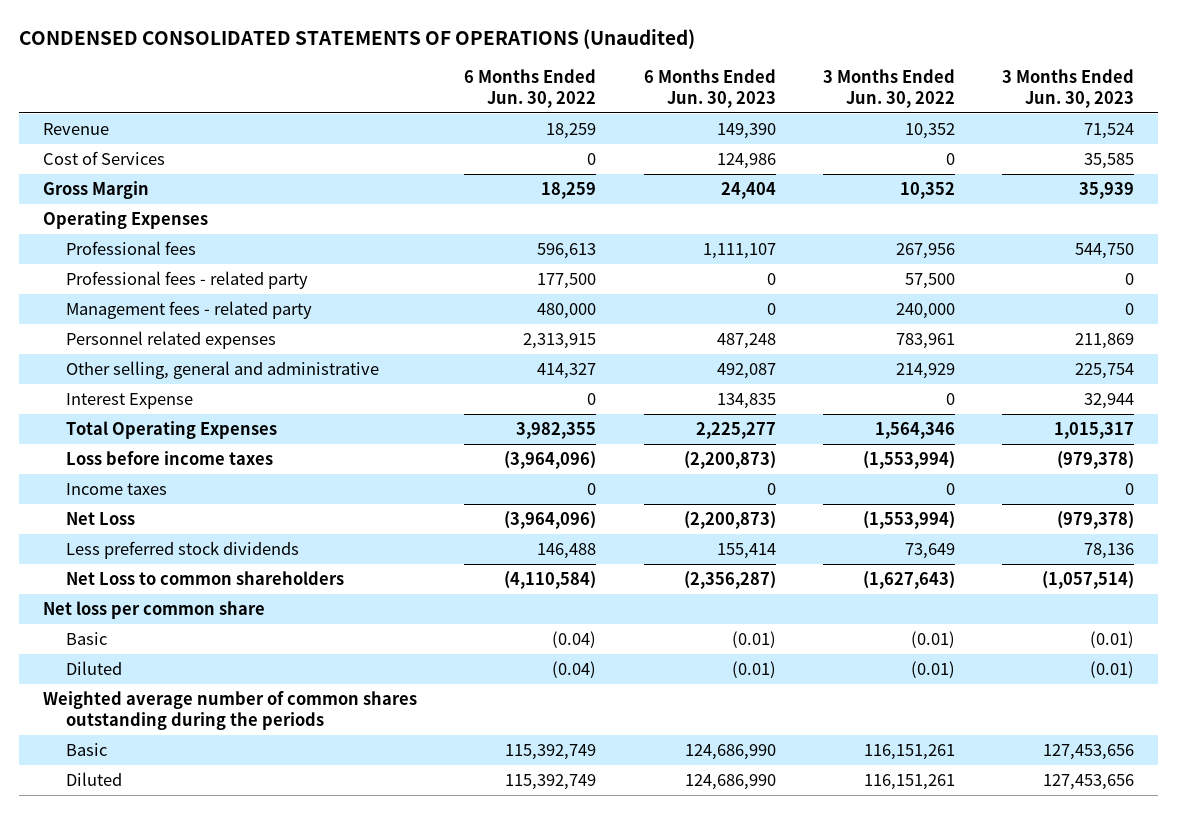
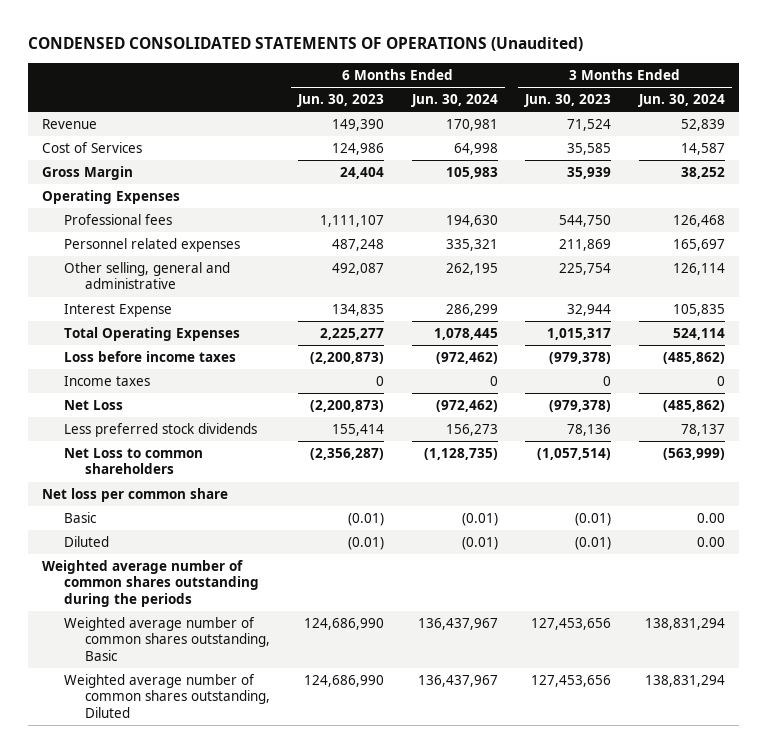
[464,68,597,108] 6 Months Ended Jun. 30, 2022 -> none
[822,68,955,108] 3 Months Ended Jun. 30, 2022 -> none
none -> [410,94,498,108] Jun. 30, 2024
none -> [638,94,726,108] Jun. 30, 2024
[66,270,309,289] Professional fees - related party -> none
[66,300,313,319] Management fees - related party -> none
[66,742,108,756] Basic -> [63,616,271,661] Weighted average number of common shares outstanding, Basic
[66,771,123,786] Diluted -> [63,673,271,718] Weighted average number of common shares outstanding, Diluted

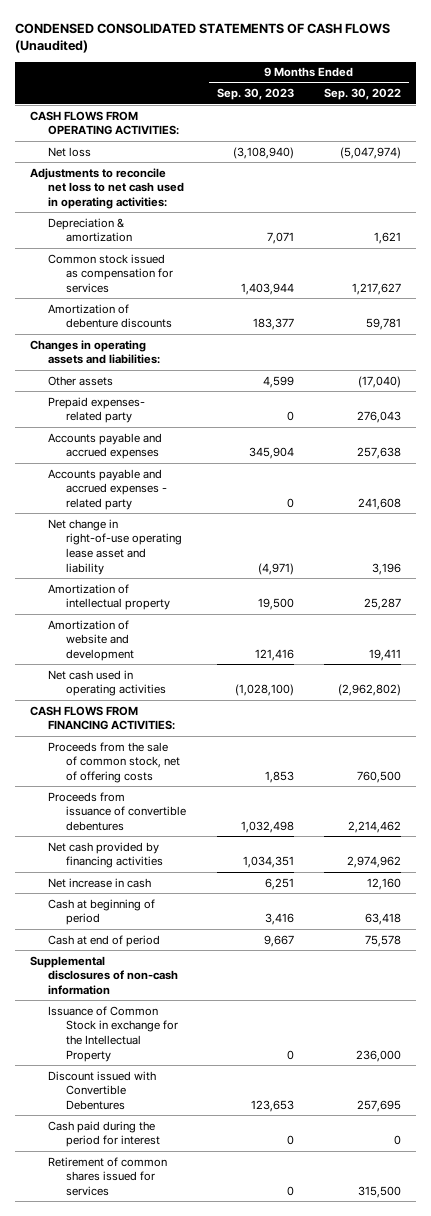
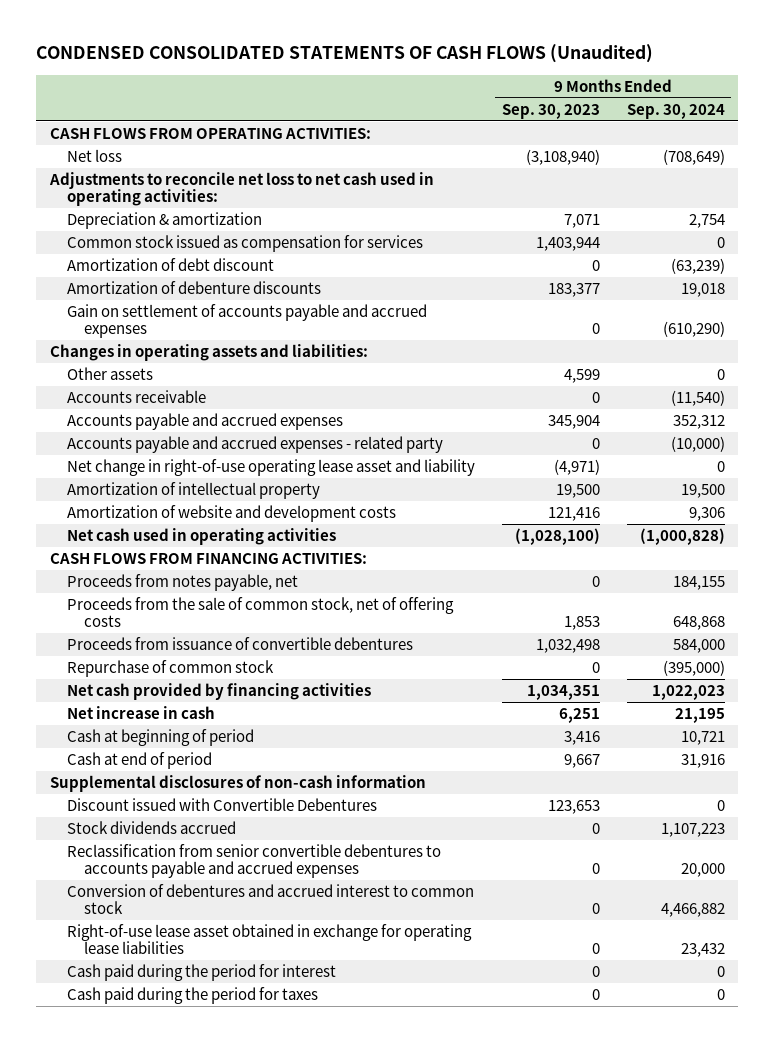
[324,88,402,101] Sep. 30, 2022 -> none
none -> [626,103,725,119] Sep. 30, 2024
none -> [66,258,274,272] Amortization of debt discount
none -> [66,304,427,339] Gain on settlement of accounts payable and accrued expenses
[48,396,146,424] Prepaid expenses- related party -> none
none -> [66,390,206,404] Accounts receivable
[48,619,135,661] Amortization of website and development -> [66,505,396,523] Amortization of website and development costs
none -> [66,574,298,592] Proceeds from notes payable, net
none -> [66,660,274,678] Repurchase of common stock
[48,1005,179,1062] Issuance of Common Stock in exchange for the Intellectual Property -> none
none -> [66,821,236,835] Stock dividends accrued
none -> [66,844,441,879] Reclassification from senior convertible debentures to accounts payable and accrued expenses
none -> [66,884,474,915] Conversion of debentures and accrued interest to common stock
none -> [66,924,472,955] Right-of-use lease asset obtained in exchange for operating lease liabilities
[48,1156,168,1196] Retirement of common shares issued for services -> none
none -> [66,987,318,1005] Cash paid during the period for taxes

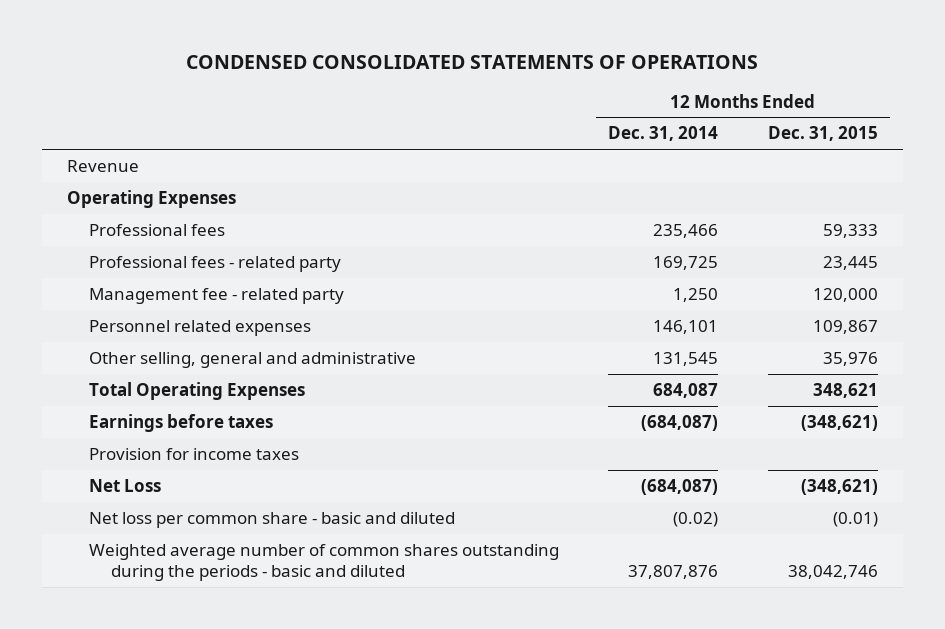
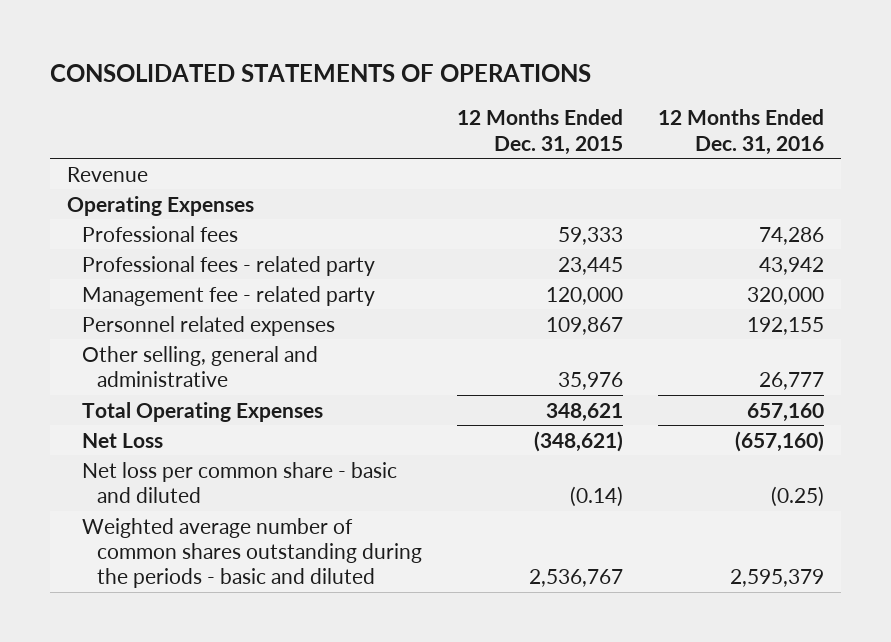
[186,54,759,69] CONDENSED CONSOLIDATED STATEMENTS OF OPERATIONS -> [50,64,592,83] CONSOLIDATED STATEMENTS OF OPERATIONS
[608,126,719,142] Dec. 31, 2014 -> none
none -> [657,109,824,155] 12 Months Ended Dec. 31, 2016
[88,414,273,433] Earnings before taxes -> none
[88,448,299,461] Provision for income taxes -> none
[832,512,878,528] (0.01) -> [569,485,623,507] (0.14)
[787,564,878,579] 38,042,746 -> [528,569,623,588] 2,536,767

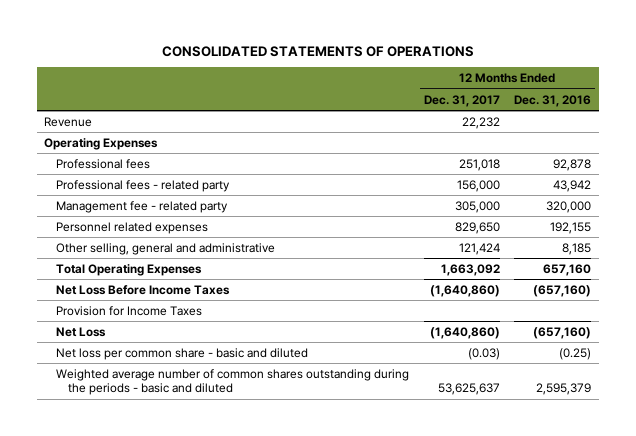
[456,109,623,155] 12 Months Ended Dec. 31, 2015 -> none
none -> [423,94,500,107] Dec. 31, 2017
[758,226,824,245] 74,286 -> [553,158,592,171] 92,878
[758,371,824,390] 26,777 -> [562,242,592,255] 8,185
none -> [56,284,231,295] Net Loss Before Income Taxes
none -> [56,305,203,316] Provision for Income Taxes

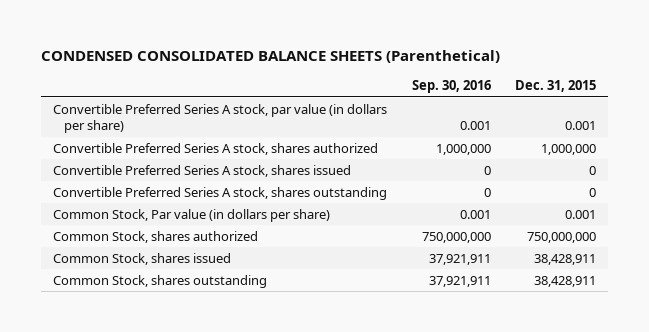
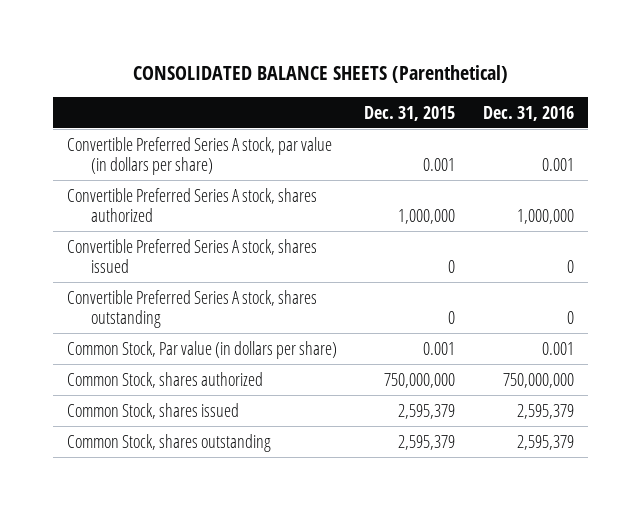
[40,50,500,64] CONDENSED CONSOLIDATED BALANCE SHEETS (Parenthetical) -> [133,64,509,83] CONSOLIDATED BALANCE SHEETS (Parenthetical)
[411,80,491,94] Sep. 30, 2016 -> none
none -> [483,105,575,121] Dec. 31, 2016
[534,253,597,265] 38,428,911 -> [398,403,456,419] 2,595,379
[534,275,597,287] 38,428,911 -> [398,434,456,450] 2,595,379

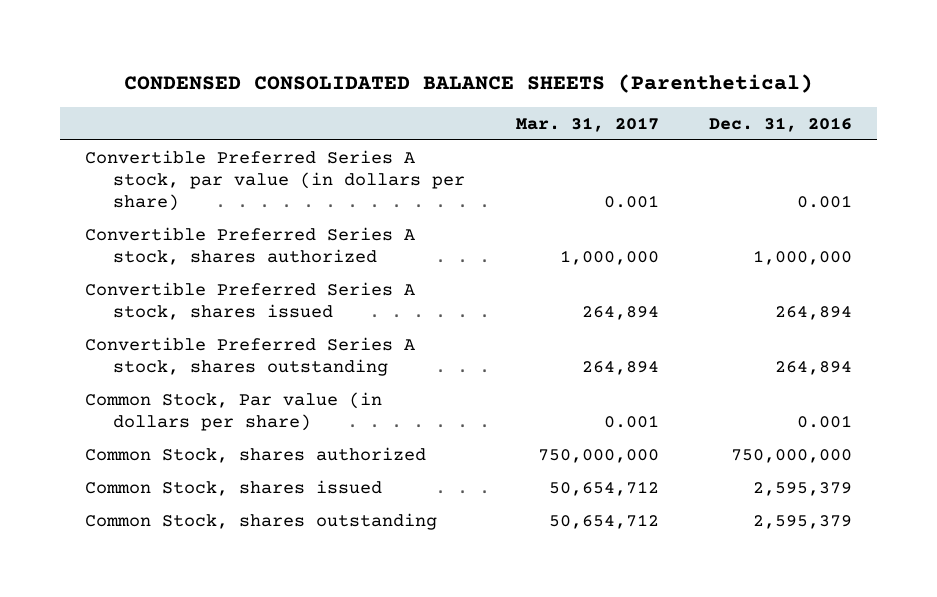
[133,64,509,83] CONSOLIDATED BALANCE SHEETS (Parenthetical) -> [123,73,813,93] CONDENSED CONSOLIDATED BALANCE SHEETS (Parenthetical)
[364,105,456,121] Dec. 31, 2015 -> none
none -> [515,116,659,132] Mar. 31, 2017
[567,260,575,274] 0 -> [775,306,853,321] 264,894
[567,311,575,325] 0 -> [775,361,853,376] 264,894

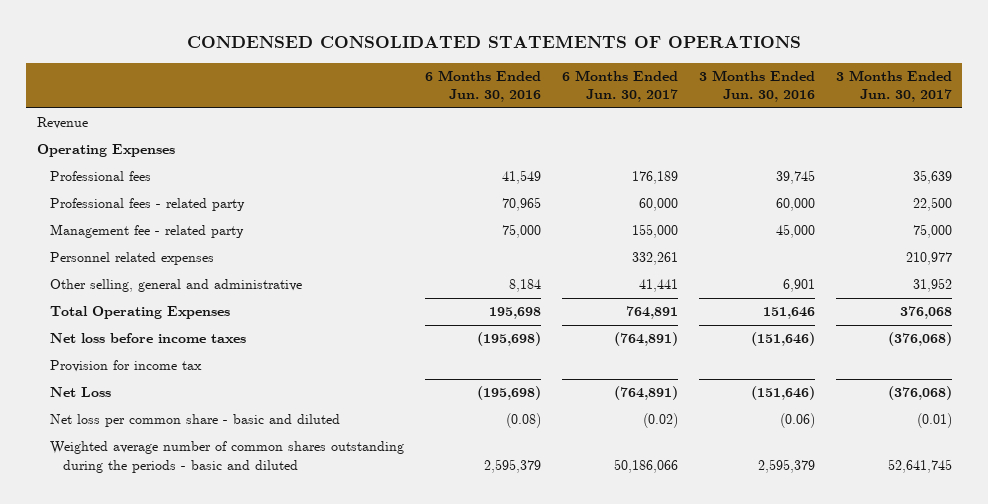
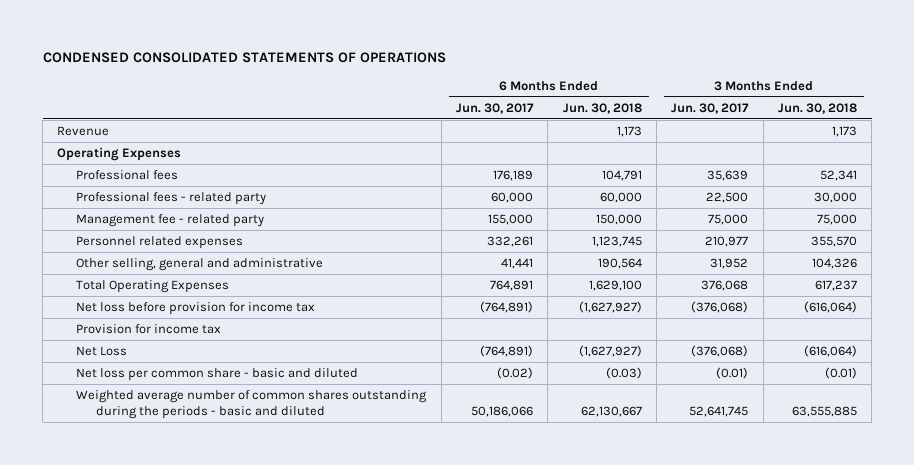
[424,69,541,103] 6 Months Ended Jun. 30, 2016 -> none
[698,69,815,103] 3 Months Ended Jun. 30, 2016 -> none
none -> [562,102,642,114] Jun. 30, 2018
none -> [778,102,858,114] Jun. 30, 2018
[49,333,246,344] Net loss before income taxes -> [76,301,316,315] Net loss before provision for income tax

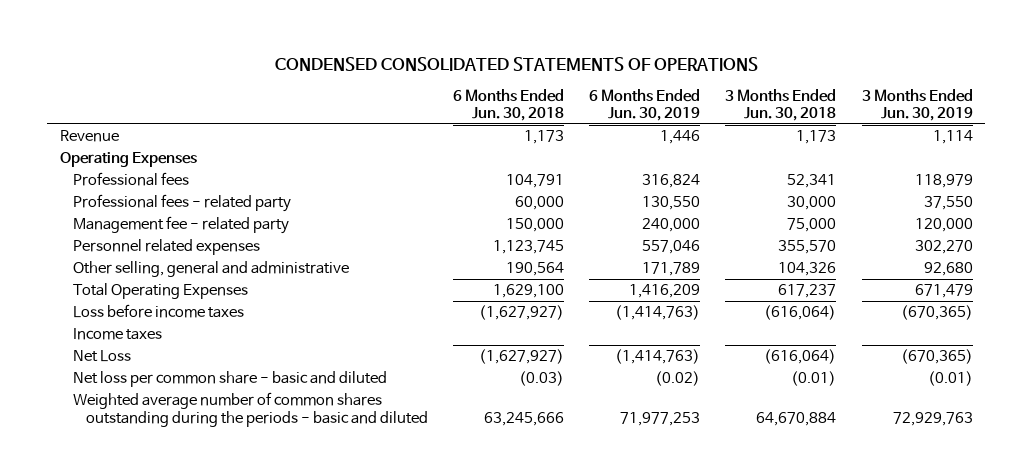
[456,102,535,114] Jun. 30, 2017 -> none
[671,102,750,114] Jun. 30, 2017 -> none
none -> [589,88,701,121] 6 Months Ended Jun. 30, 2019
none -> [861,88,973,121] 3 Months Ended Jun. 30, 2019
[76,301,316,315] Net loss before provision for income tax -> [72,304,244,319] Loss before income taxes
[76,323,222,334] Provision for income tax -> [72,328,162,341] Income taxes
[580,406,642,418] 62,130,667 -> [484,411,565,426] 63,245,666
[792,406,858,418] 63,555,885 -> [756,411,837,426] 64,670,884

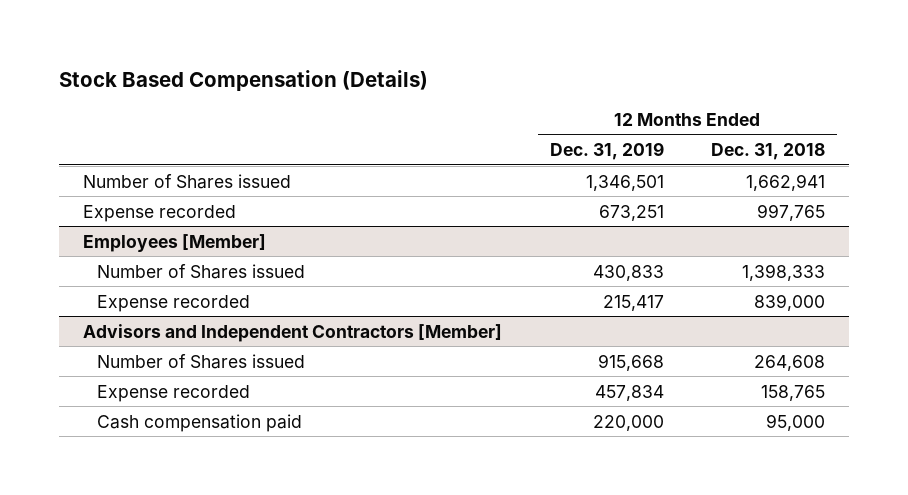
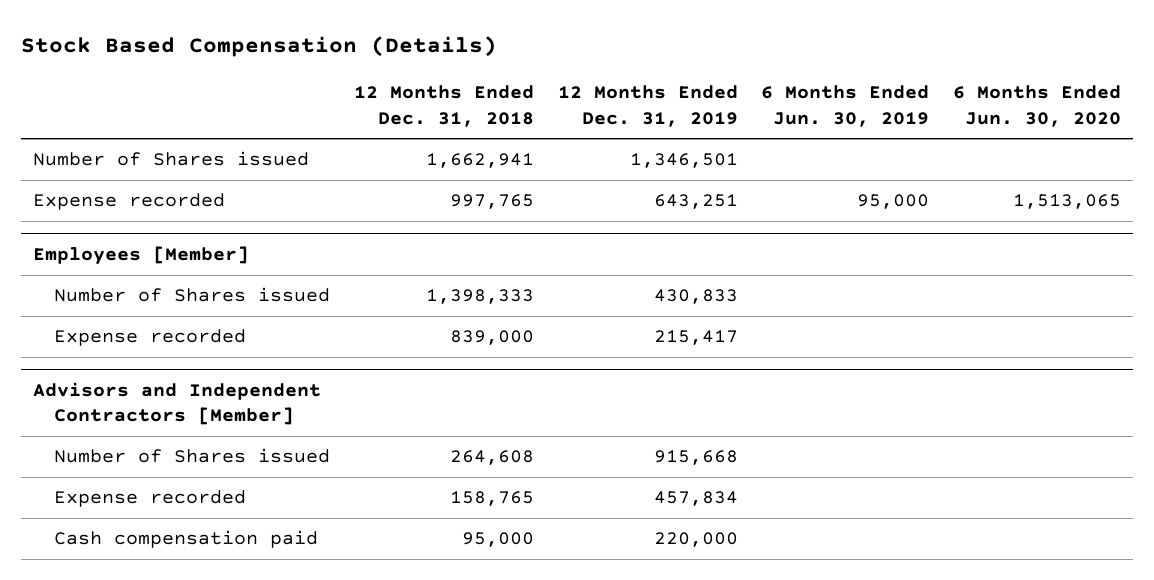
none -> [761,85,930,127] 6 Months Ended Jun. 30, 2019
none -> [953,85,1122,127] 6 Months Ended Jun. 30, 2020
[598,204,664,221] 673,251 -> [653,194,738,210] 643,251

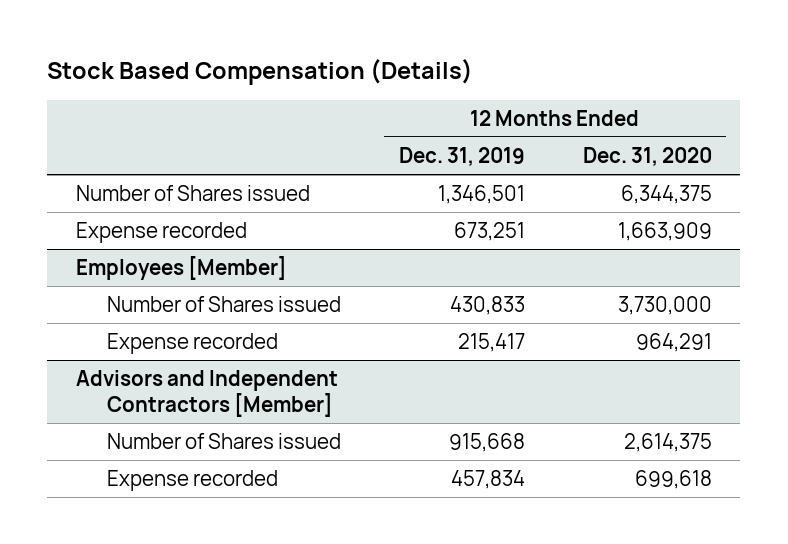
[353,85,534,127] 12 Months Ended Dec. 31, 2018 -> none
[761,85,930,127] 6 Months Ended Jun. 30, 2019 -> none
[953,85,1122,127] 6 Months Ended Jun. 30, 2020 -> none
none -> [582,146,712,166] Dec. 31, 2020
[653,194,738,210] 643,251 -> [453,222,525,242] 673,251
[53,530,318,549] Cash compensation paid -> none

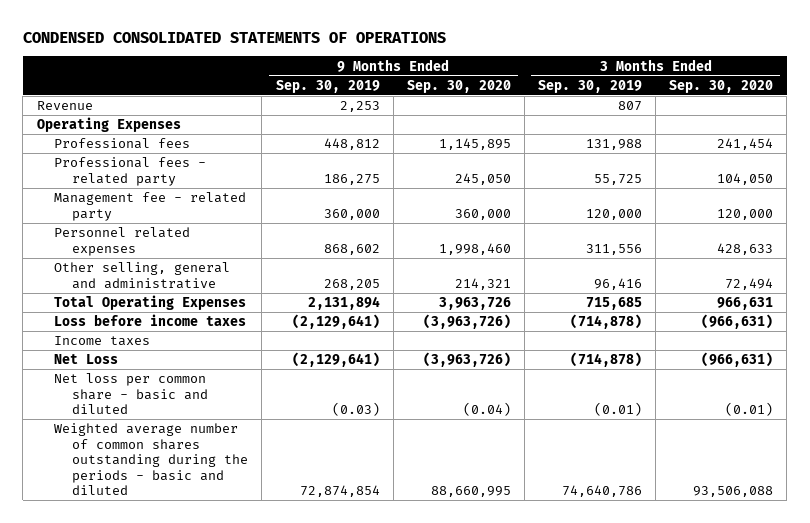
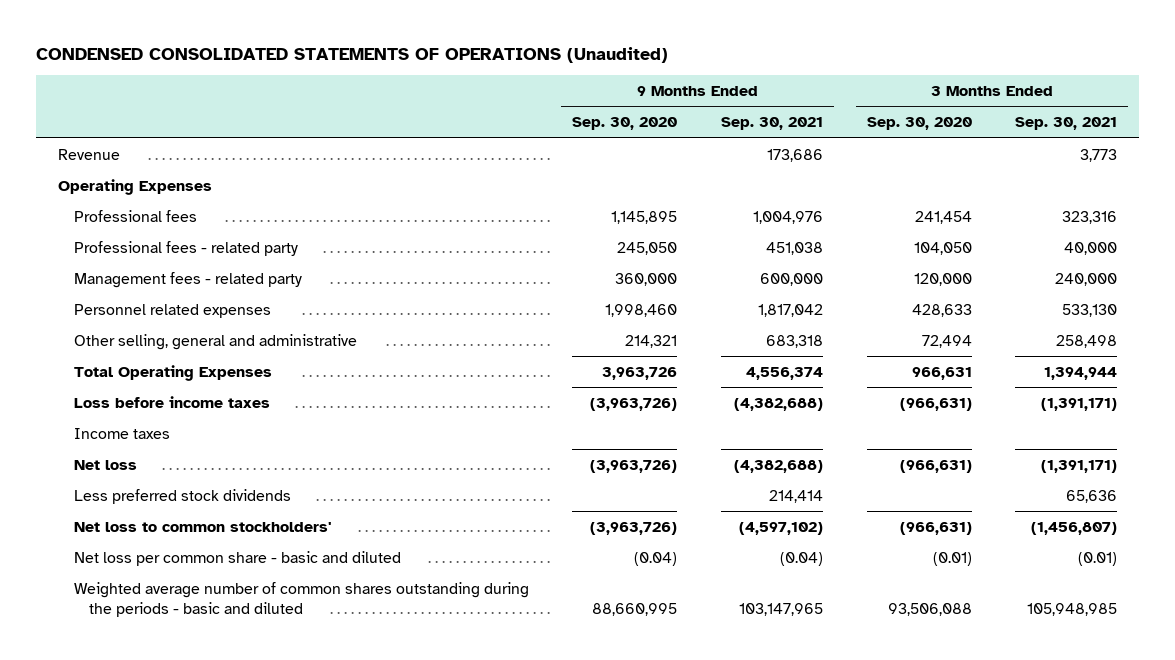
[22,32,446,44] CONDENSED CONSOLIDATED STATEMENTS OF OPERATIONS -> [36,47,669,64] CONDENSED CONSOLIDATED STATEMENTS OF OPERATIONS (Unaudited)
[275,79,380,93] Sep. 30, 2019 -> none
[537,79,642,93] Sep. 30, 2019 -> none
none -> [720,117,823,131] Sep. 30, 2021
none -> [1015,117,1118,131] Sep. 30, 2021
[54,192,247,221] Management fee - related party -> [73,271,302,288] Management fees - related party
[54,354,119,365] Net Loss -> [73,459,137,470] Net loss
none -> [73,488,291,504] Less preferred stock dividends
none -> [73,521,332,532] Net loss to common stockholders'

